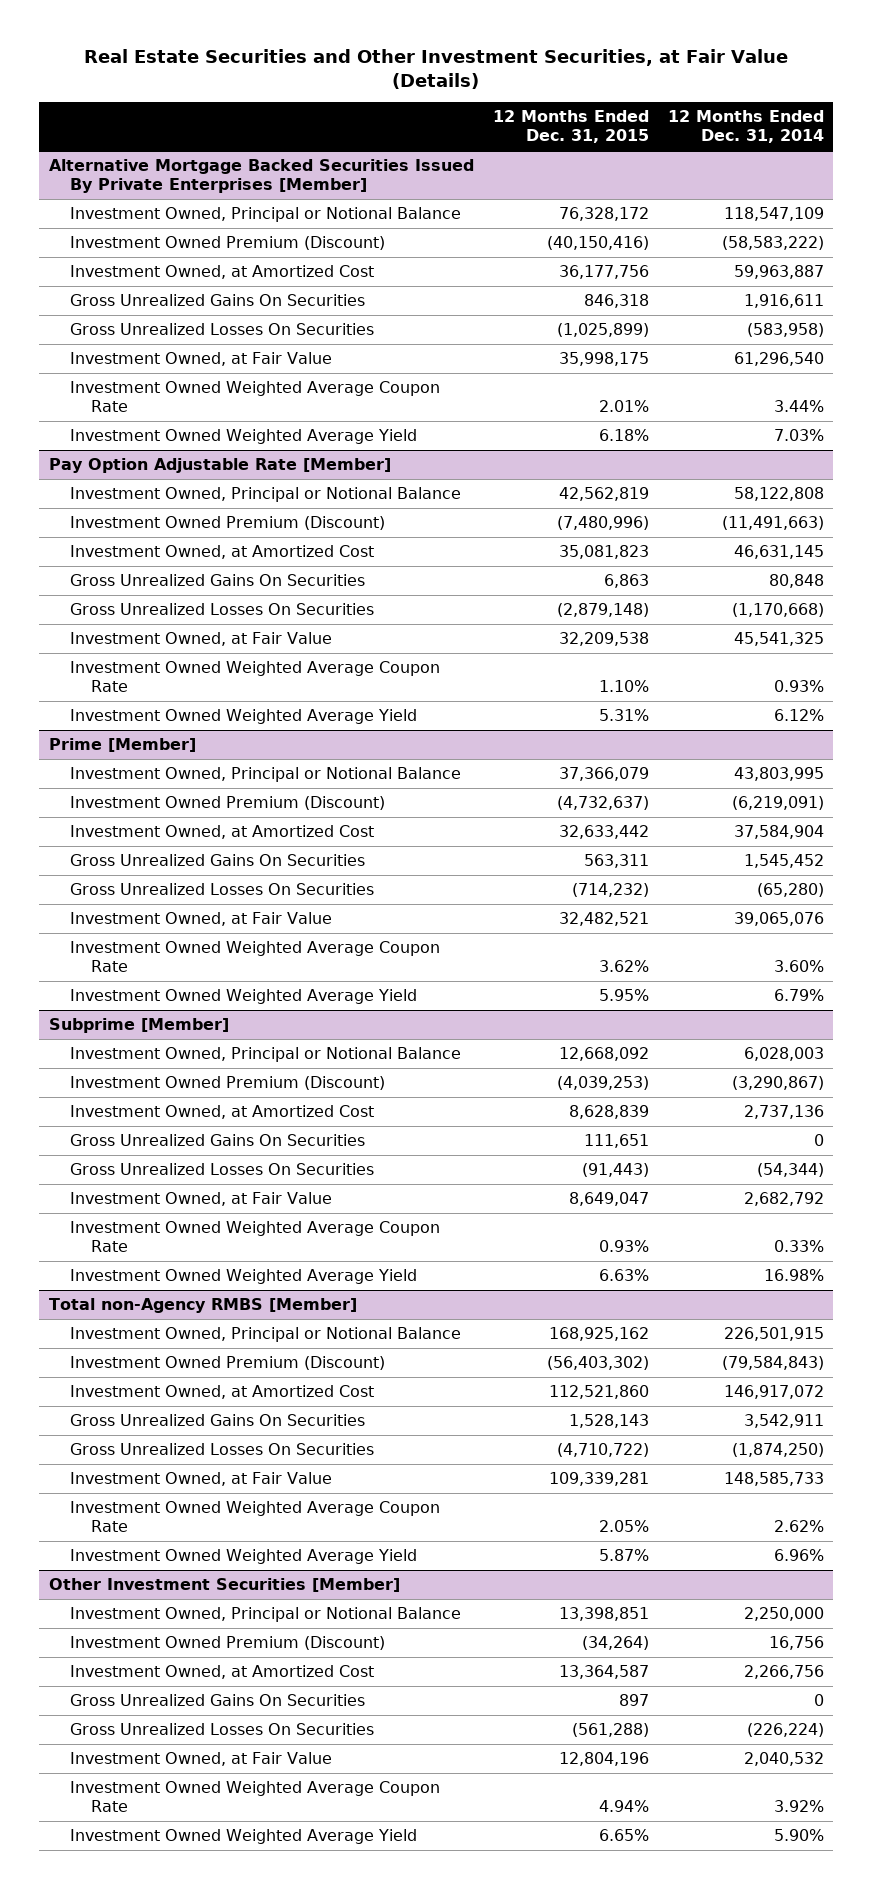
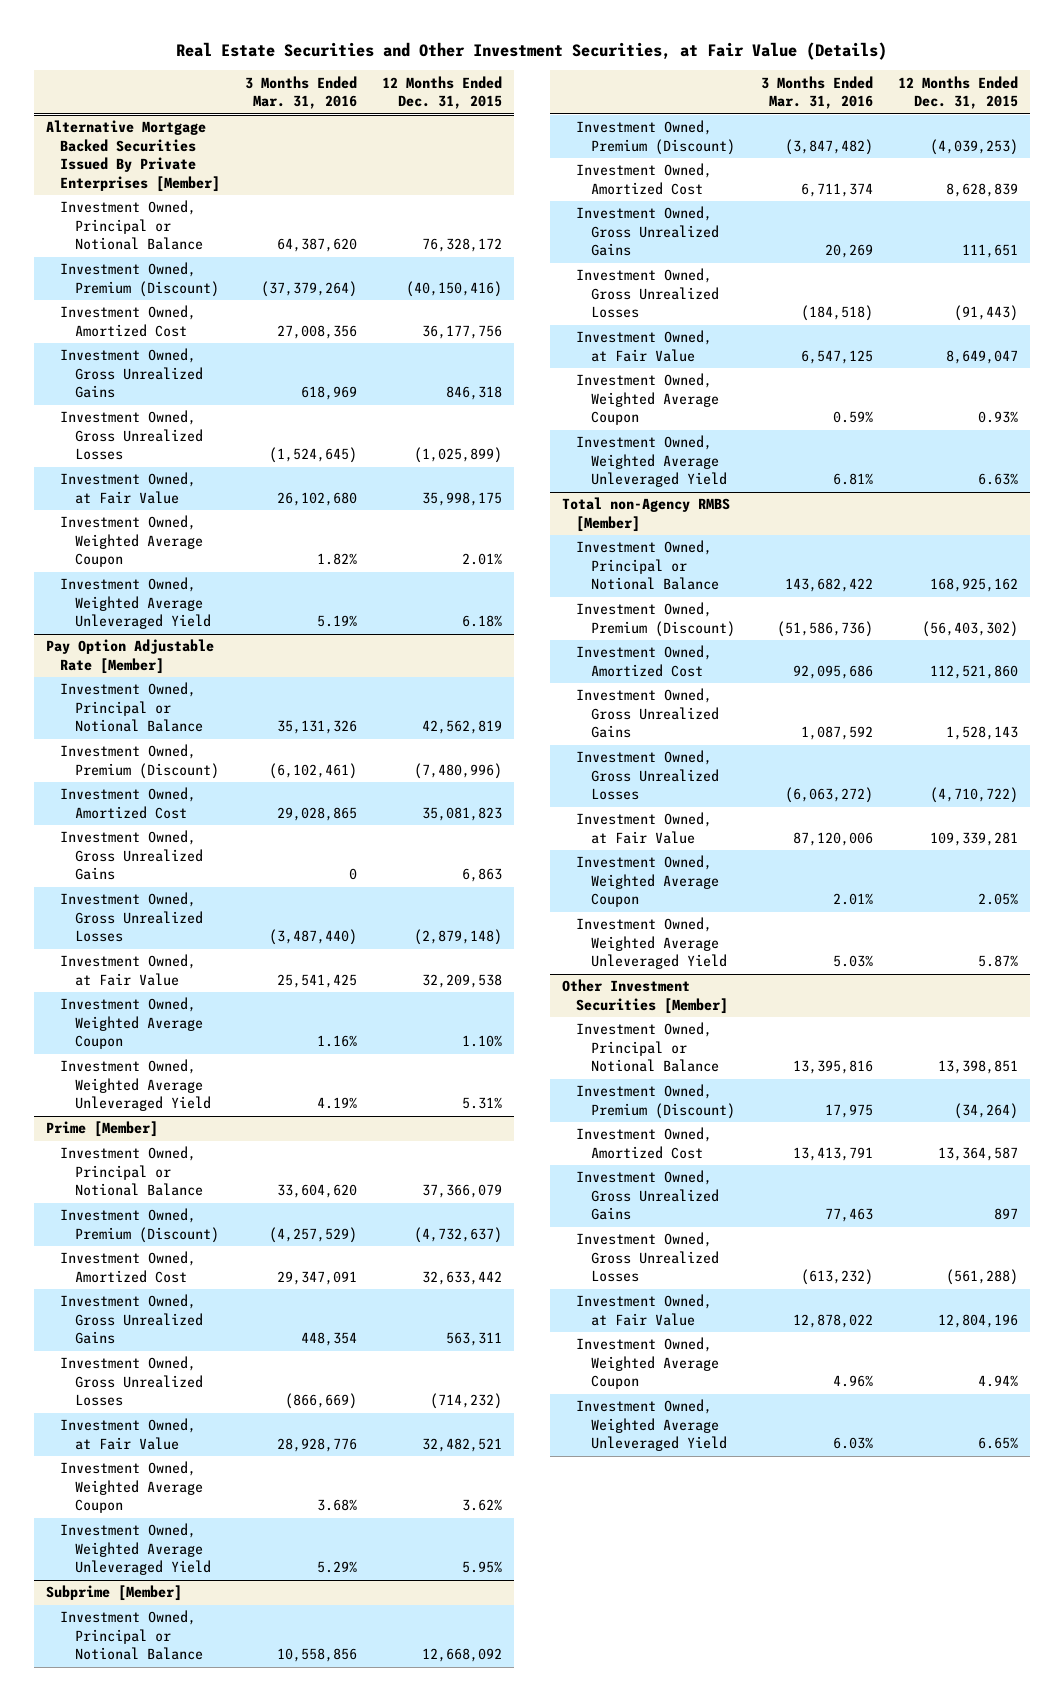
[667,109,824,144] 12 Months Ended Dec. 31, 2014 -> none
none -> [245,75,358,110] 3 Months Ended Mar. 31, 2016
[69,235,385,250] Investment Owned Premium (Discount) -> [60,262,219,297] Investment Owned, Premium (Discount)
[69,264,374,279] Investment Owned, at Amortized Cost -> [60,305,197,337] Investment Owned, Amortized Cost
[69,293,365,306] Gross Unrealized Gains On Securities -> [60,348,203,399] Investment Owned, Gross Unrealized Gains
[69,322,374,335] Gross Unrealized Losses On Securities -> [60,410,203,461] Investment Owned, Gross Unrealized Losses
[69,380,440,413] Investment Owned Weighted Average Coupon Rate -> [60,515,203,568] Investment Owned, Weighted Average Coupon
[69,428,417,444] Investment Owned Weighted Average Yield -> [60,577,211,630] Investment Owned, Weighted Average Unleveraged Yield
[69,515,385,530] Investment Owned Premium (Discount) -> [60,744,219,779] Investment Owned, Premium (Discount)
[69,544,374,559] Investment Owned, at Amortized Cost -> [60,787,197,819] Investment Owned, Amortized Cost
[69,573,365,586] Gross Unrealized Gains On Securities -> [60,830,203,881] Investment Owned, Gross Unrealized Gains
[69,602,374,615] Gross Unrealized Losses On Securities -> [60,892,203,943] Investment Owned, Gross Unrealized Losses
[69,660,440,693] Investment Owned Weighted Average Coupon Rate -> [60,997,203,1050] Investment Owned, Weighted Average Coupon
[69,708,417,724] Investment Owned Weighted Average Yield -> [60,1059,211,1112] Investment Owned, Weighted Average Unleveraged Yield
[69,795,385,810] Investment Owned Premium (Discount) -> [60,1208,219,1243] Investment Owned, Premium (Discount)
[69,824,374,839] Investment Owned, at Amortized Cost -> [60,1251,197,1283] Investment Owned, Amortized Cost
[69,853,365,866] Gross Unrealized Gains On Securities -> [60,1294,203,1345] Investment Owned, Gross Unrealized Gains
[69,882,374,895] Gross Unrealized Losses On Securities -> [60,1356,203,1407] Investment Owned, Gross Unrealized Losses
[69,940,440,973] Investment Owned Weighted Average Coupon Rate -> [60,1461,203,1514] Investment Owned, Weighted Average Coupon
[69,988,417,1004] Investment Owned Weighted Average Yield -> [60,1523,211,1576] Investment Owned, Weighted Average Unleveraged Yield
[69,1075,385,1090] Investment Owned Premium (Discount) -> [576,120,735,155] Investment Owned, Premium (Discount)
[69,1104,374,1119] Investment Owned, at Amortized Cost -> [576,163,713,195] Investment Owned, Amortized Cost
[69,1133,365,1146] Gross Unrealized Gains On Securities -> [576,206,719,257] Investment Owned, Gross Unrealized Gains
[69,1162,374,1175] Gross Unrealized Losses On Securities -> [576,268,719,319] Investment Owned, Gross Unrealized Losses
[69,1220,440,1253] Investment Owned Weighted Average Coupon Rate -> [576,373,719,426] Investment Owned, Weighted Average Coupon
[69,1268,417,1284] Investment Owned Weighted Average Yield -> [576,435,727,488] Investment Owned, Weighted Average Unleveraged Yield
[69,1355,385,1370] Investment Owned Premium (Discount) -> [576,602,735,637] Investment Owned, Premium (Discount)
[69,1384,374,1399] Investment Owned, at Amortized Cost -> [576,645,713,677] Investment Owned, Amortized Cost
[69,1413,365,1426] Gross Unrealized Gains On Securities -> [576,688,719,739] Investment Owned, Gross Unrealized Gains
[69,1442,374,1455] Gross Unrealized Losses On Securities -> [576,750,719,801] Investment Owned, Gross Unrealized Losses
[69,1500,440,1533] Investment Owned Weighted Average Coupon Rate -> [576,855,719,908] Investment Owned, Weighted Average Coupon
[69,1548,417,1564] Investment Owned Weighted Average Yield -> [576,917,727,970] Investment Owned, Weighted Average Unleveraged Yield
[69,1635,385,1650] Investment Owned Premium (Discount) -> [576,1084,735,1119] Investment Owned, Premium (Discount)
[69,1664,374,1679] Investment Owned, at Amortized Cost -> [576,1127,713,1159] Investment Owned, Amortized Cost
[69,1693,365,1706] Gross Unrealized Gains On Securities -> [576,1170,719,1221] Investment Owned, Gross Unrealized Gains
[69,1722,374,1735] Gross Unrealized Losses On Securities -> [576,1232,719,1283] Investment Owned, Gross Unrealized Losses
[69,1780,440,1813] Investment Owned Weighted Average Coupon Rate -> [576,1337,719,1390] Investment Owned, Weighted Average Coupon
[69,1828,417,1844] Investment Owned Weighted Average Yield -> [576,1399,727,1452] Investment Owned, Weighted Average Unleveraged Yield

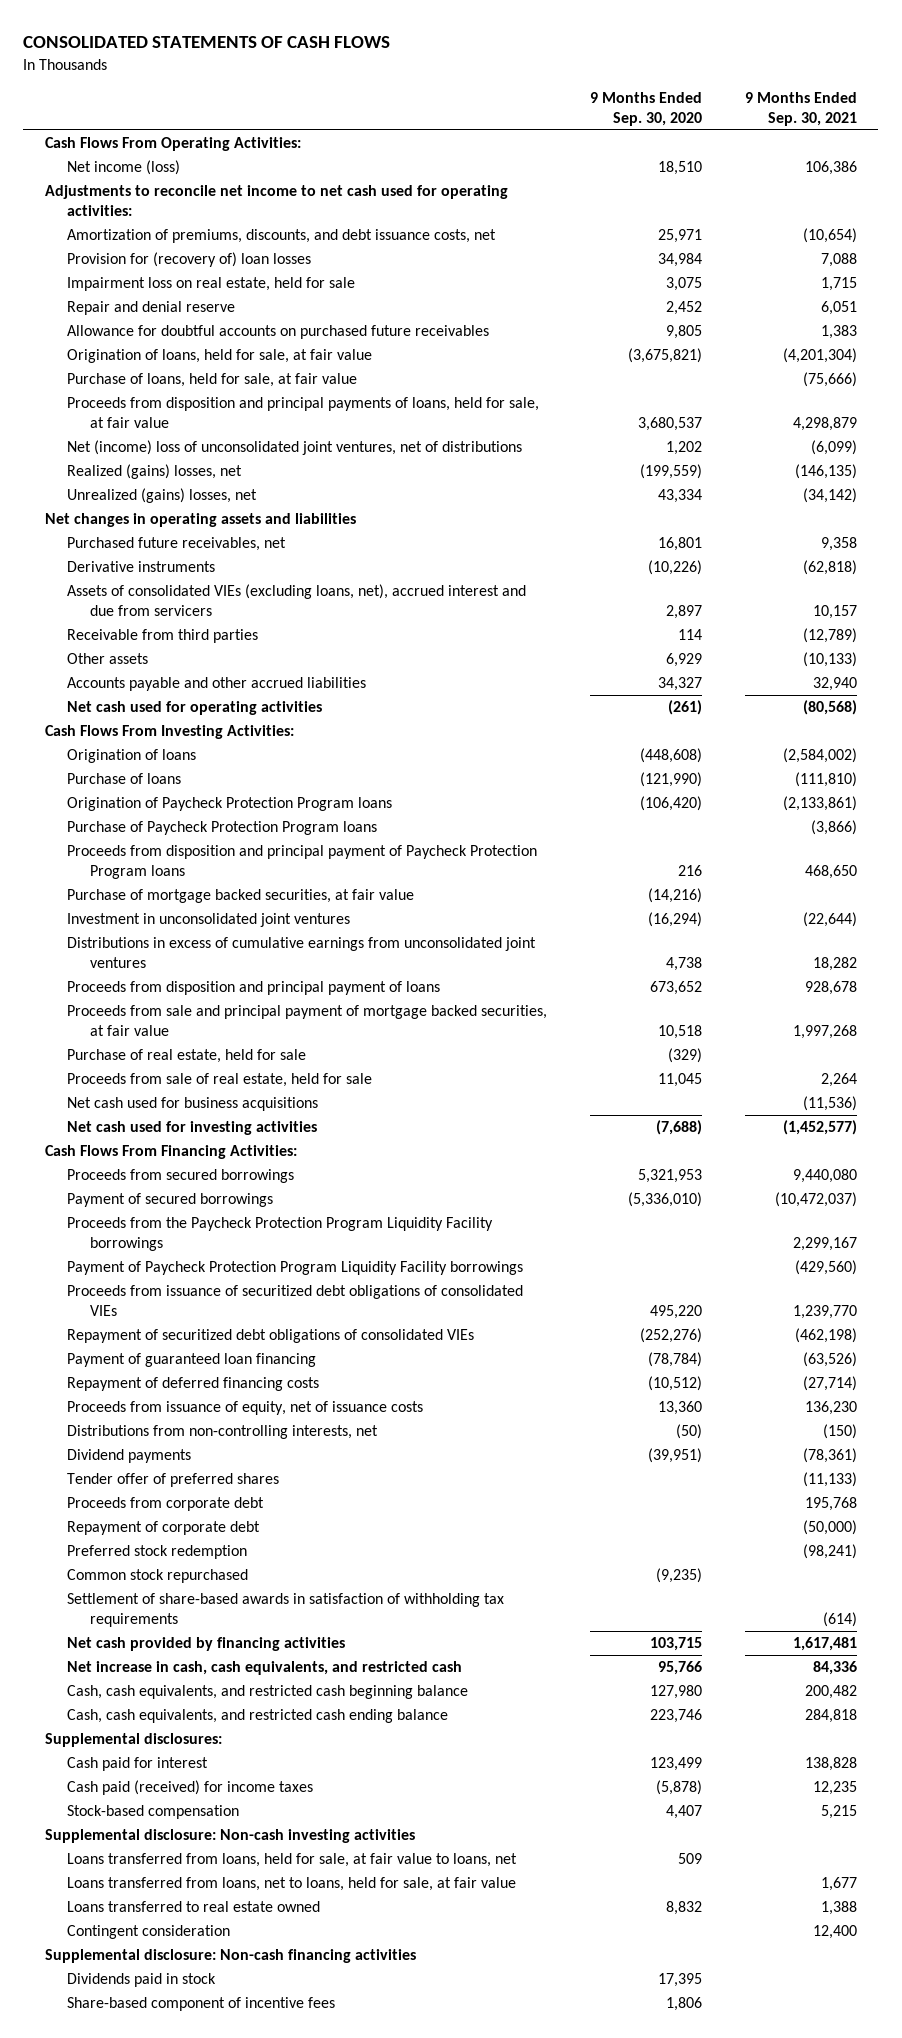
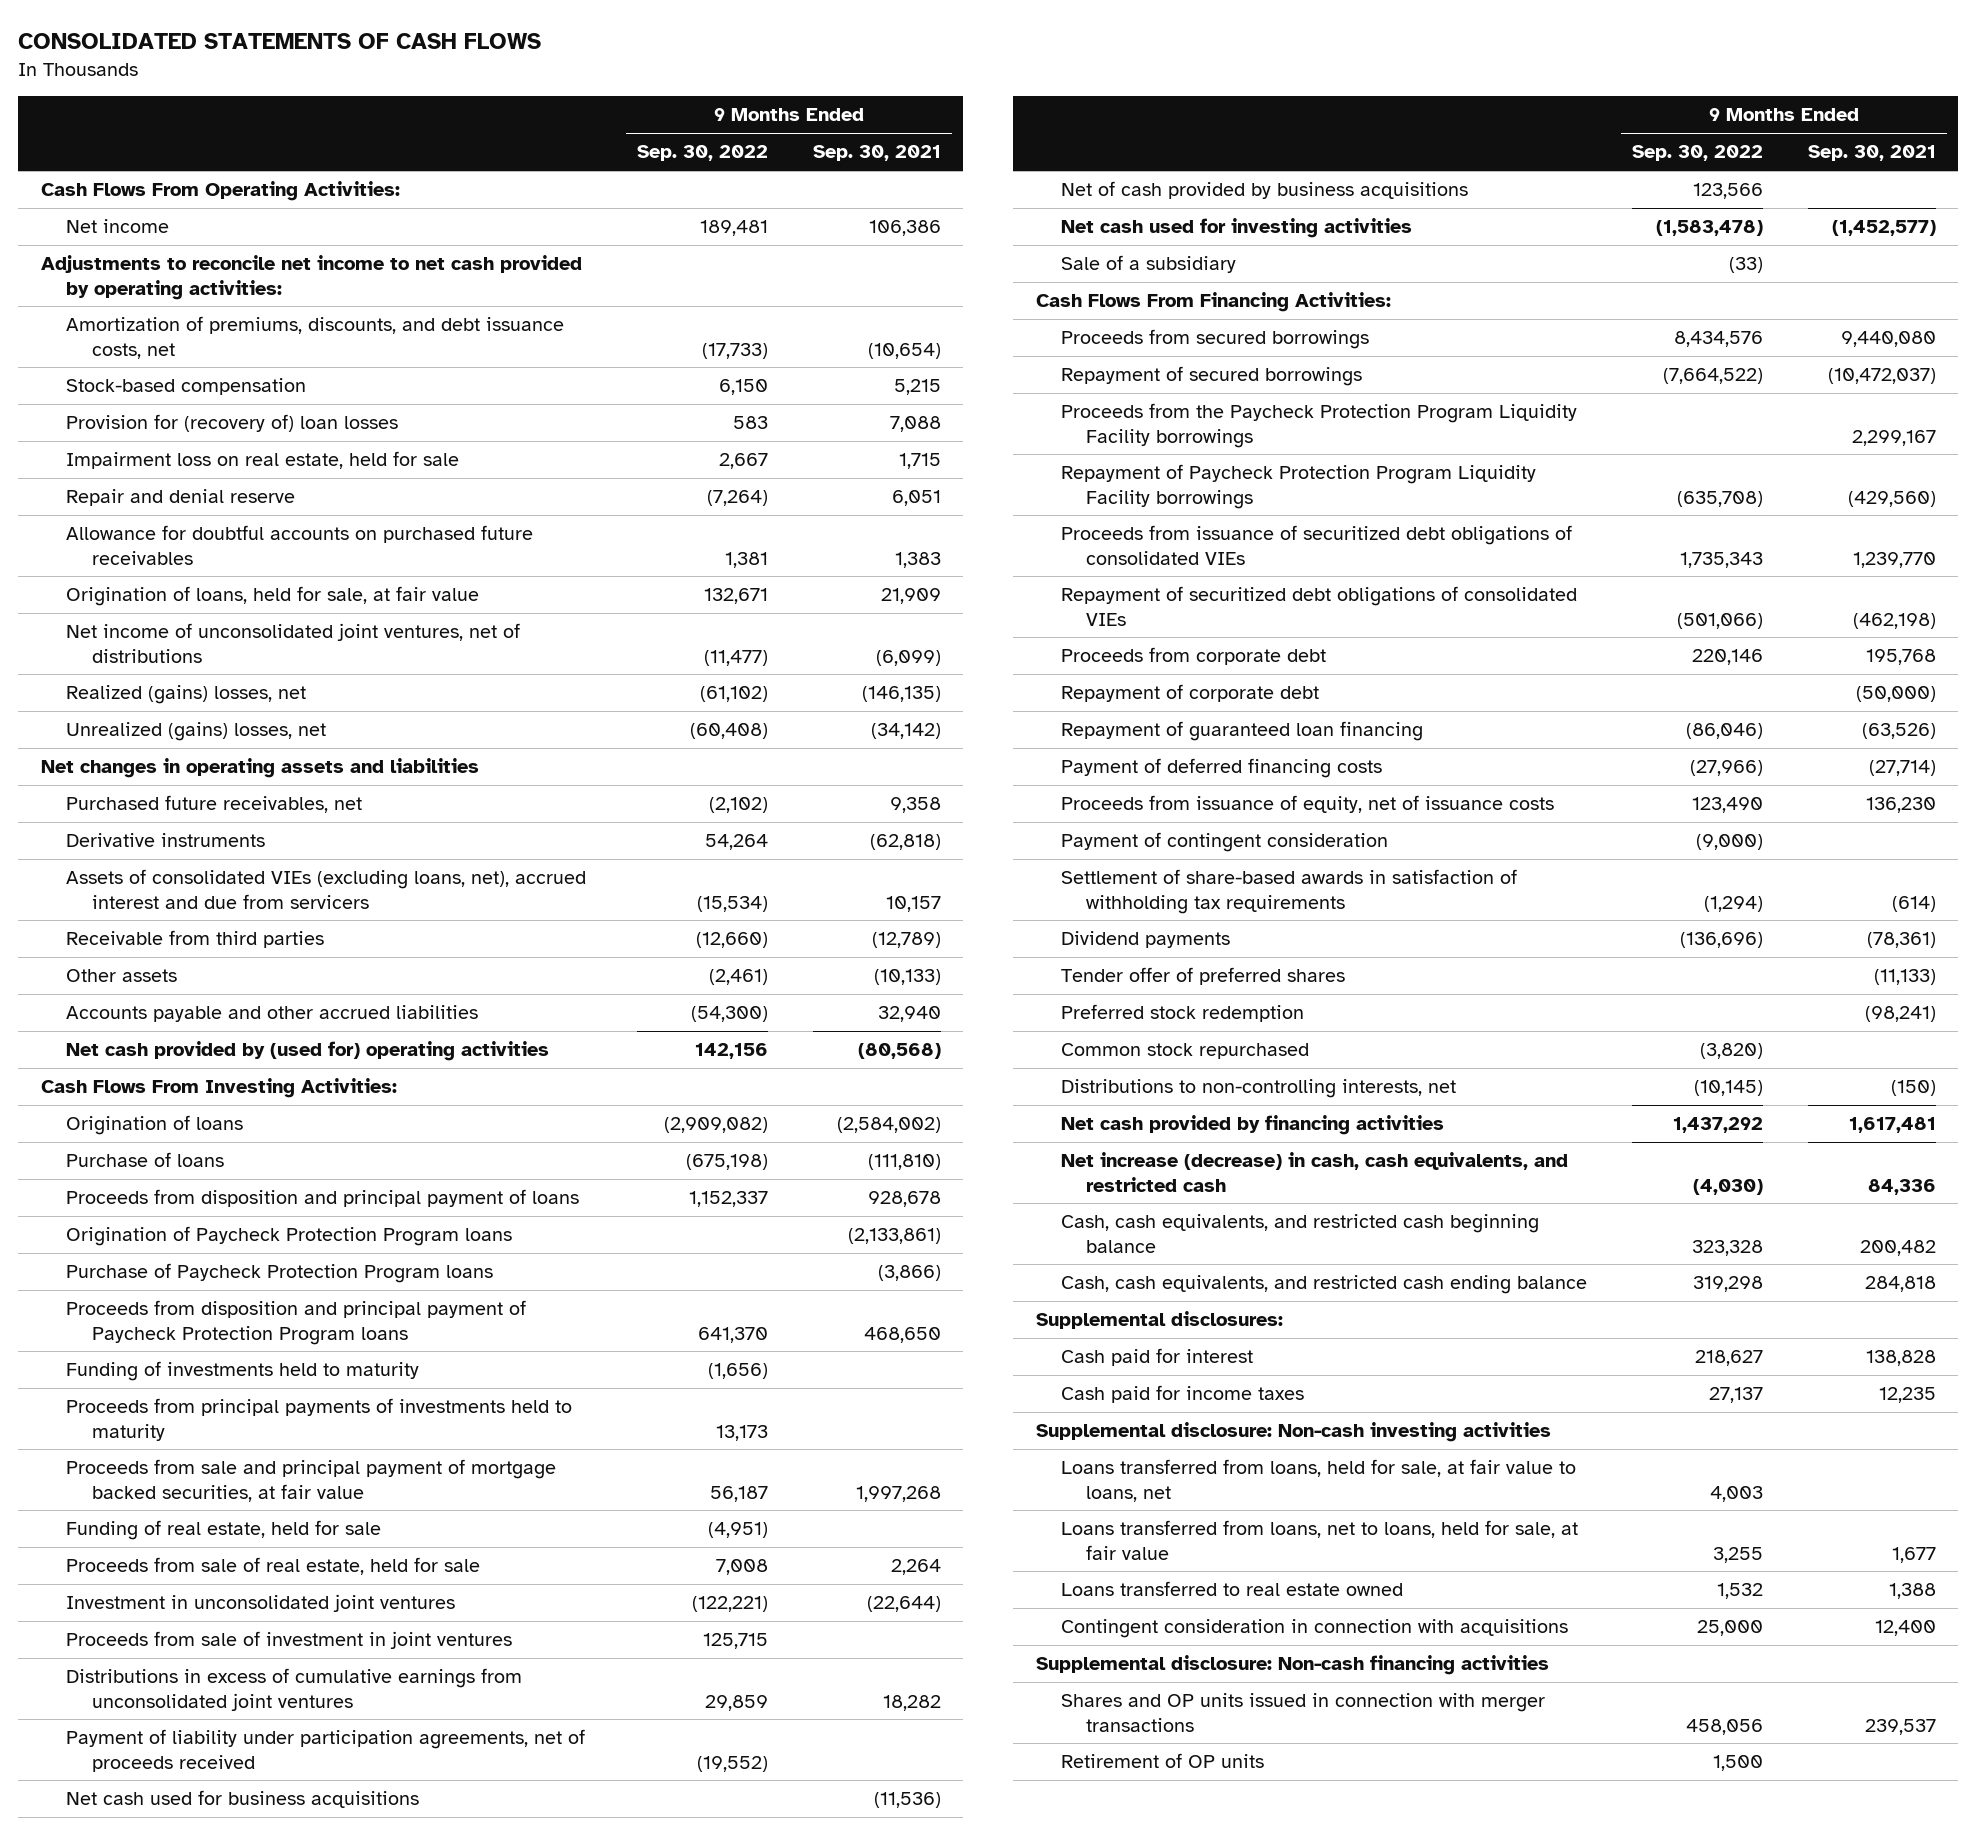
[590,92,703,126] 9 Months Ended Sep. 30, 2020 -> none
none -> [637,145,769,162] Sep. 30, 2022
[67,160,181,176] Net income (loss) -> [66,219,170,234] Net income
[44,185,508,216] Adjustments to reconcile net income to net cash used for operating activities: -> [40,255,582,300] Adjustments to reconcile net income to net cash provided by operating activities:
[67,1805,240,1820] Stock-based compensation -> [66,378,307,396] Stock-based compensation
[67,373,358,388] Purchase of loans, held for sale, at fair value -> none
[67,397,540,428] Proceeds from disposition and principal payments of loans, held for sale, at fair value -> none
[782,348,857,364] (4,201,304) -> [880,588,941,605] 21,909
[67,440,523,456] Net (income) loss of unconsolidated joint ventures, net of distributions -> [66,623,521,663] Net income of unconsolidated joint ventures, net of distributions
[67,701,323,716] Net cash used for operating activities -> [66,1041,550,1062] Net cash provided by (used for) operating activities
[67,981,441,996] Proceeds from disposition and principal payment of loans -> [66,1189,580,1208] Proceeds from disposition and principal payment of loans
[67,889,415,904] Purchase of mortgage backed securities, at fair value -> none
none -> [66,1361,420,1382] Funding of investments held to maturity
none -> [66,1398,573,1441] Proceeds from principal payments of investments held to maturity
[67,1049,307,1064] Purchase of real estate, held for sale -> [66,1520,382,1541] Funding of real estate, held for sale
[67,913,351,928] Investment in unconsolidated joint ventures -> [66,1594,456,1613] Investment in unconsolidated joint ventures
none -> [66,1631,513,1650] Proceeds from sale of investment in joint ventures
[67,937,537,968] Distributions in excess of cumulative earnings from unconsolidated joint ventures -> [66,1668,523,1711] Distributions in excess of cumulative earnings from unconsolidated joint ventures
none -> [66,1729,586,1772] Payment of liability under participation agreements, net of proceeds received
none -> [1060,181,1468,200] Net of cash provided by business acquisitions
none -> [1060,255,1236,274] Sale of a subsidiary
[67,1193,274,1208] Payment of secured borrowings -> [1060,366,1362,387] Repayment of secured borrowings
[67,1261,524,1276] Payment of Paycheck Protection Program Liquidity Facility borrowings -> [1060,464,1536,509] Repayment of Paycheck Protection Program Liquidity Facility borrowings
[67,1497,265,1512] Proceeds from corporate debt -> [1060,647,1326,666] Proceeds from corporate debt
[67,1521,261,1536] Repayment of corporate debt -> [1060,684,1319,703] Repayment of corporate debt
[67,1353,317,1368] Payment of guaranteed loan financing -> [1060,721,1423,742] Repayment of guaranteed loan financing
[67,1377,320,1392] Repayment of deferred financing costs -> [1060,758,1382,779] Payment of deferred financing costs
[67,1425,379,1440] Distributions from non-controlling interests, net -> none
none -> [1060,832,1388,853] Payment of contingent consideration
[67,1593,505,1627] Settlement of share-based awards in satisfaction of withholding tax requirements -> [1060,869,1517,914] Settlement of share-based awards in satisfaction of withholding tax requirements
none -> [1060,1079,1456,1099] Distributions to non-controlling interests, net
[67,1661,463,1676] Net increase in cash, cash equivalents, and restricted cash -> [1060,1152,1568,1192] Net increase (decrease) in cash, cash equivalents, and restricted cash
[67,1780,314,1796] Cash paid (received) for income taxes -> [1060,1385,1304,1404] Cash paid for income taxes
[67,1925,231,1940] Contingent consideration -> [1060,1619,1568,1639] Contingent consideration in connection with acquisitions
[67,1973,217,1988] Dividends paid in stock -> none
[67,1997,336,2012] Share-based component of incentive fees -> none
none -> [1060,1693,1545,1732] Shares and OP units issued in connection with merger transactions
none -> [1060,1753,1264,1769] Retirement of OP units

